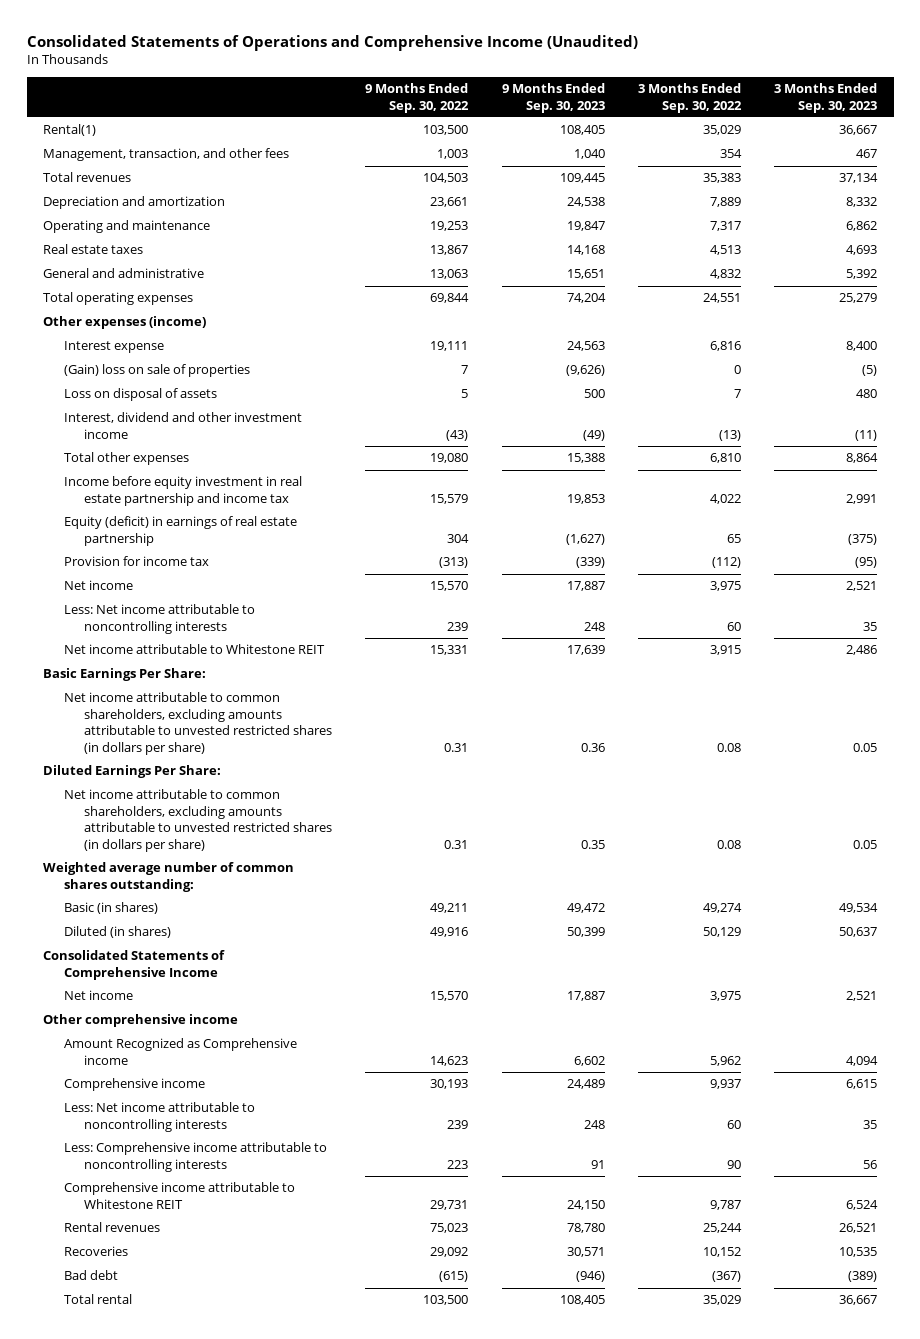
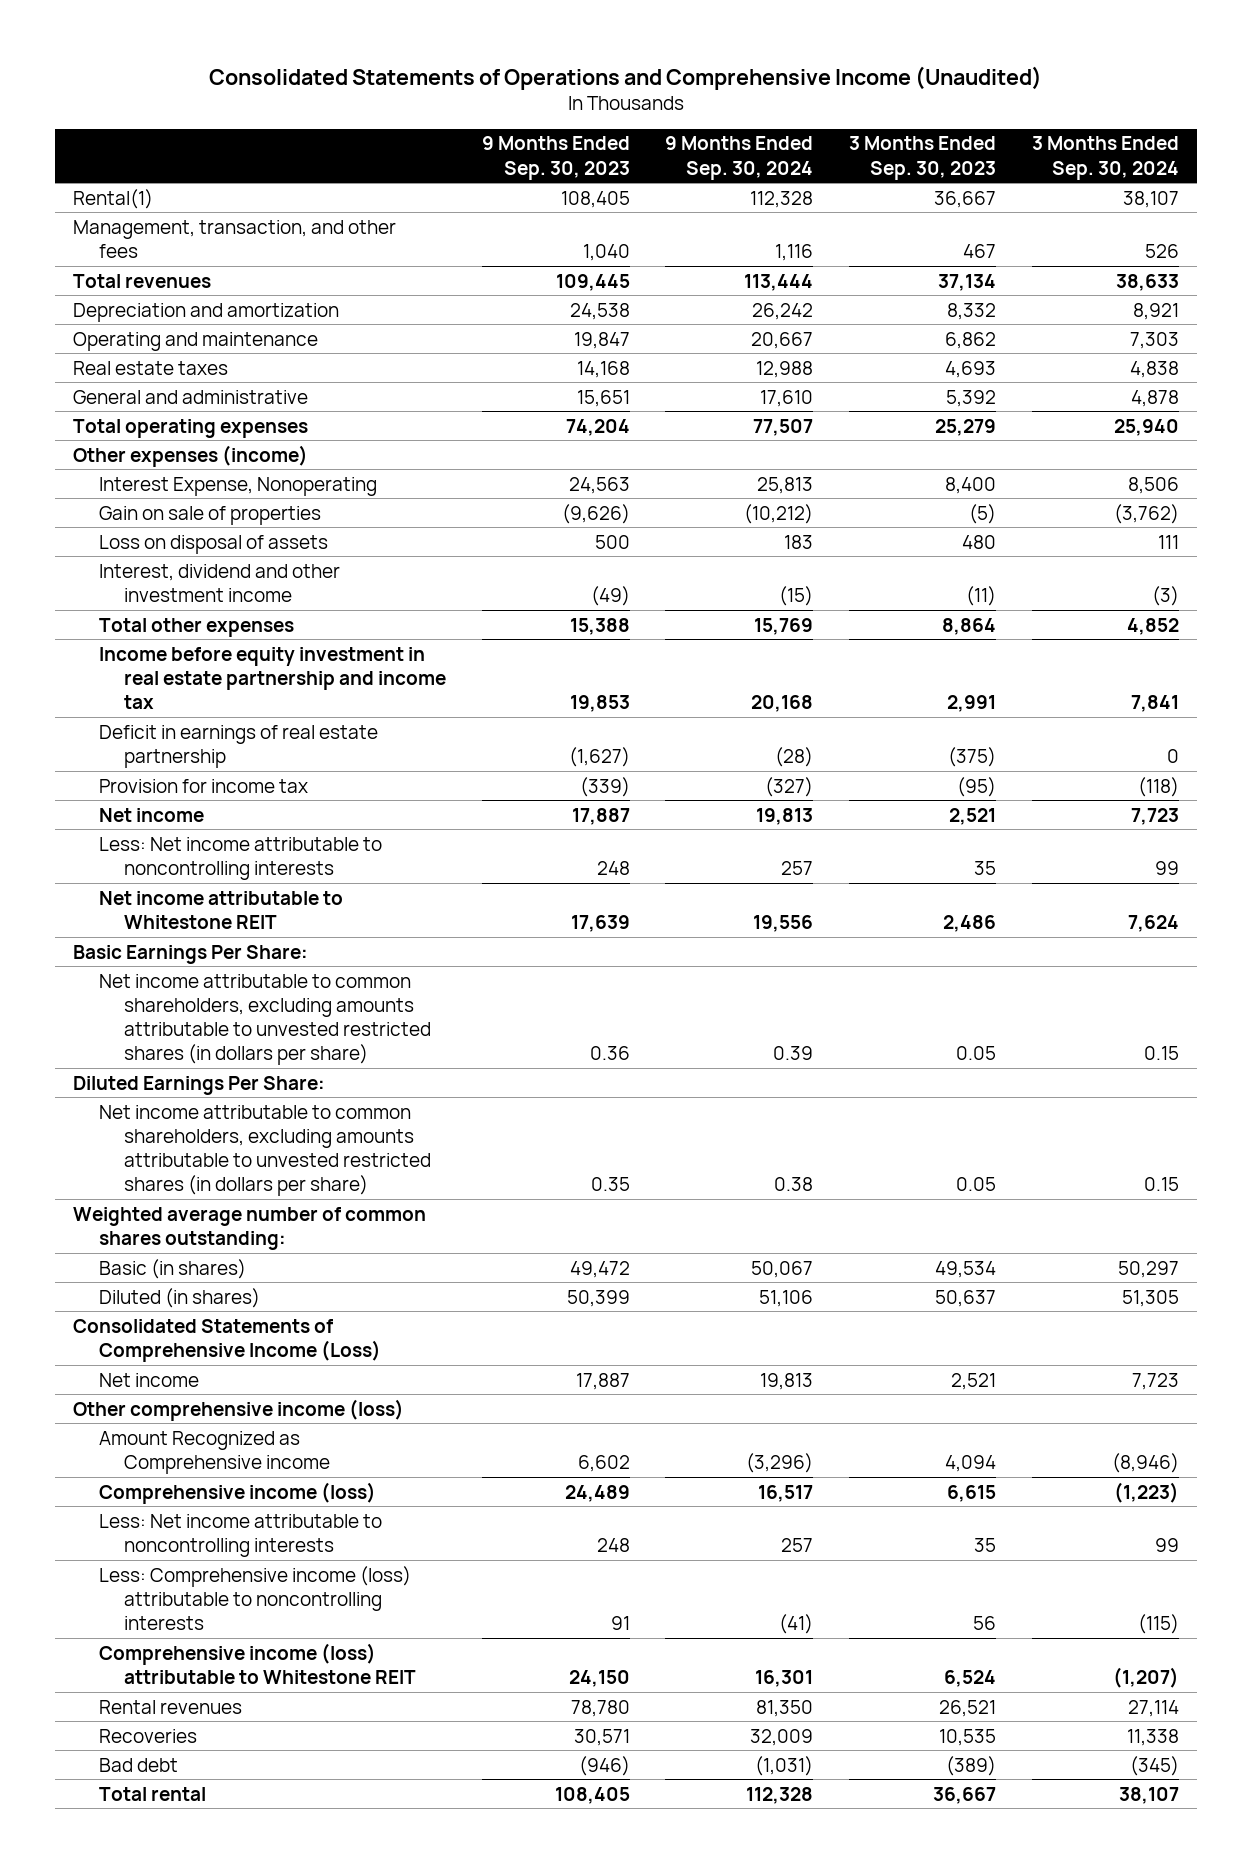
[365,83,470,113] 9 Months Ended Sep. 30, 2022 -> none
[637,83,742,113] 3 Months Ended Sep. 30, 2022 -> none
none -> [665,136,814,180] 9 Months Ended Sep. 30, 2024
none -> [1032,136,1180,180] 3 Months Ended Sep. 30, 2024
[63,341,164,354] Interest expense -> [98,476,377,496] Interest Expense, Nonoperating
[63,364,250,378] (Gain) loss on sale of properties -> [98,505,321,525] Gain on sale of properties
[63,516,297,546] Equity (deficit) in earnings of real estate partnership -> [98,724,378,768] Deficit in earnings of real estate partnership
[43,950,226,980] Consolidated Statements of Comprehensive Income -> [73,1318,381,1362] Consolidated Statements of Comprehensive Income (Loss)
[43,1014,239,1028] Other comprehensive income -> [73,1398,405,1421] Other comprehensive income (loss)
[63,1078,205,1092] Comprehensive income -> [98,1481,376,1504] Comprehensive income (loss)
[63,1142,327,1172] Less: Comprehensive income attributable to noncontrolling interests -> [98,1565,411,1630] Less: Comprehensive income (loss) attributable to noncontrolling interests
[63,1182,295,1209] Comprehensive income attributable to Whitestone REIT -> [98,1642,416,1684] Comprehensive income (loss) attributable to Whitestone REIT

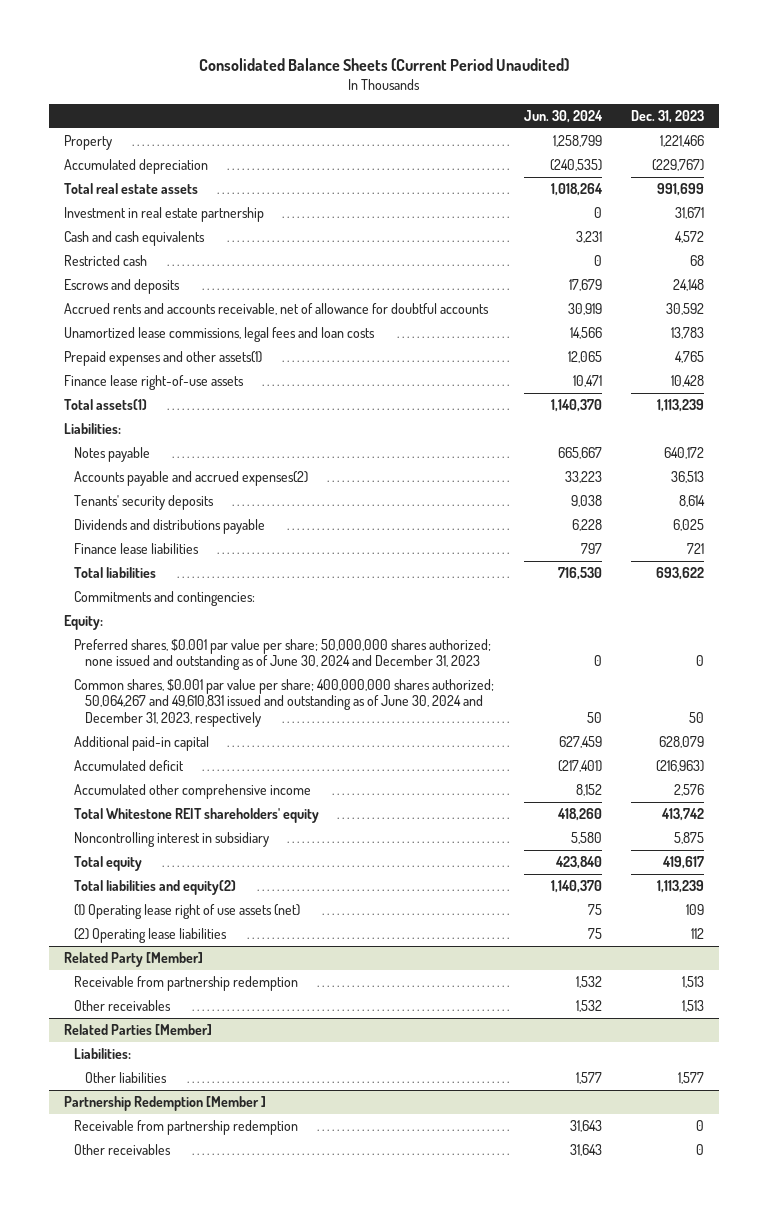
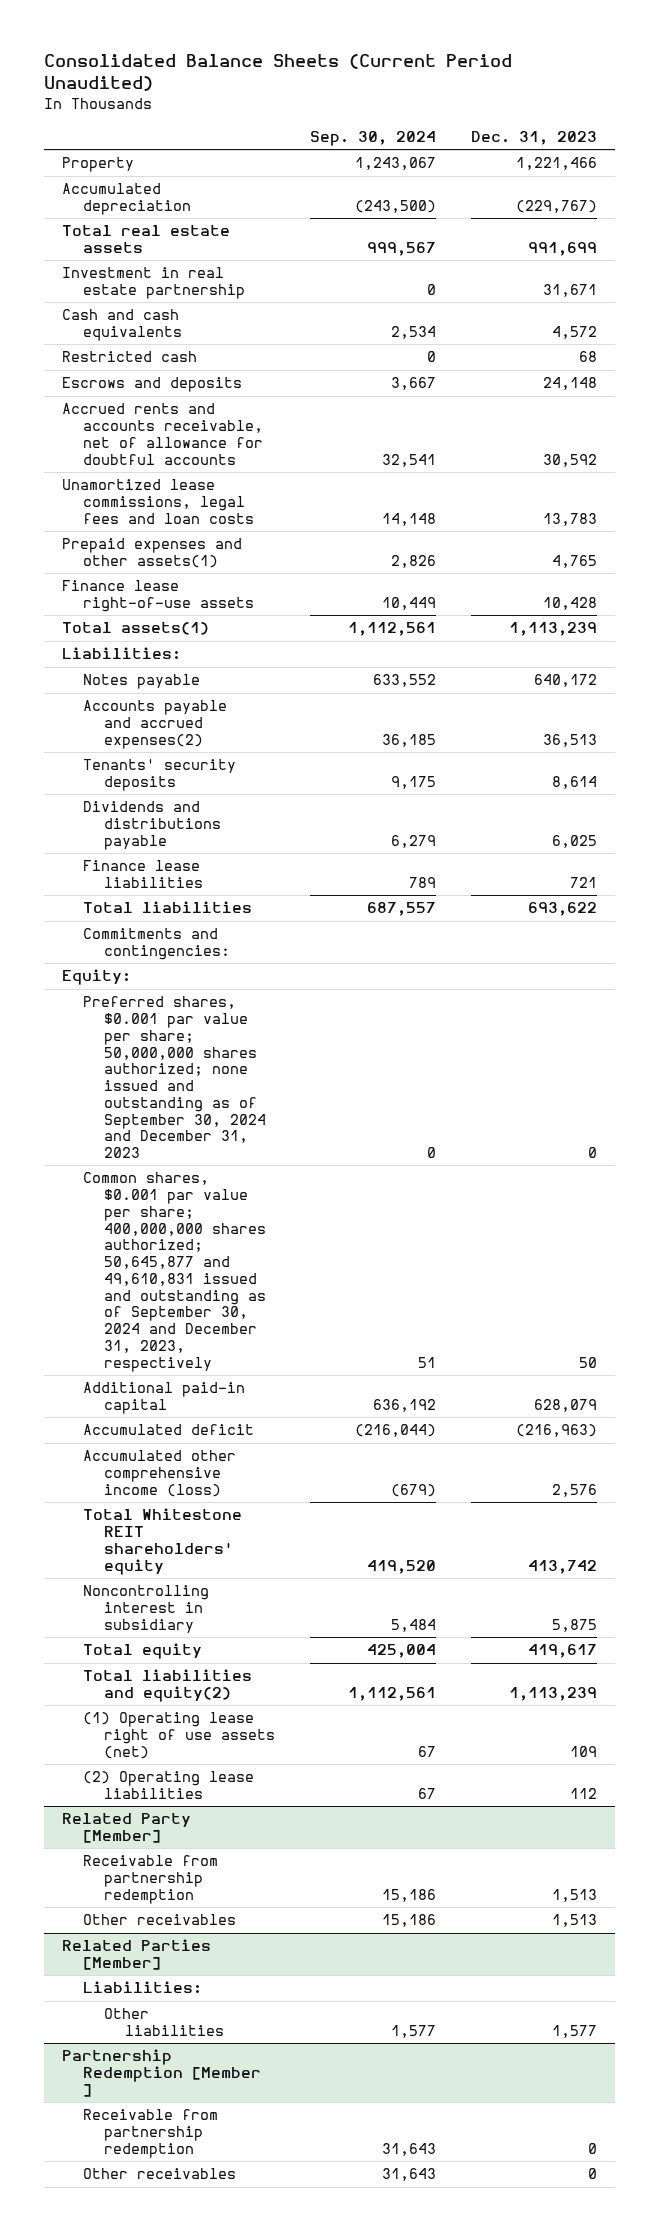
[523,109,603,123] Jun. 30, 2024 -> none
none -> [310,130,437,146] Sep. 30, 2024
[74,638,492,671] Preferred shares, $0.001 par value per share; 50,000,000 shares authorized; none issued and outstanding as of June 30, 2024 and December 31, 2023 -> [83,996,267,1159] Preferred shares, $0.001 par value per share; 50,000,000 shares authorized; none issued and outstanding as of September 30, 2024 and December 31, 2023
[74,678,495,727] Common shares, $0.001 par value per share; 400,000,000 shares authorized; 50,064,267 and 49,610,831 issued and outstanding as of June 30, 2024 and December 31, 2023, respectively -> [83,1172,267,1372] Common shares, $0.001 par value per share; 400,000,000 shares authorized; 50,645,877 and 49,610,831 issued and outstanding as of September 30, 2024 and December 31, 2023, respectively
[74,783,312,799] Accumulated other comprehensive income -> [83,1450,237,1497] Accumulated other comprehensive income (loss)

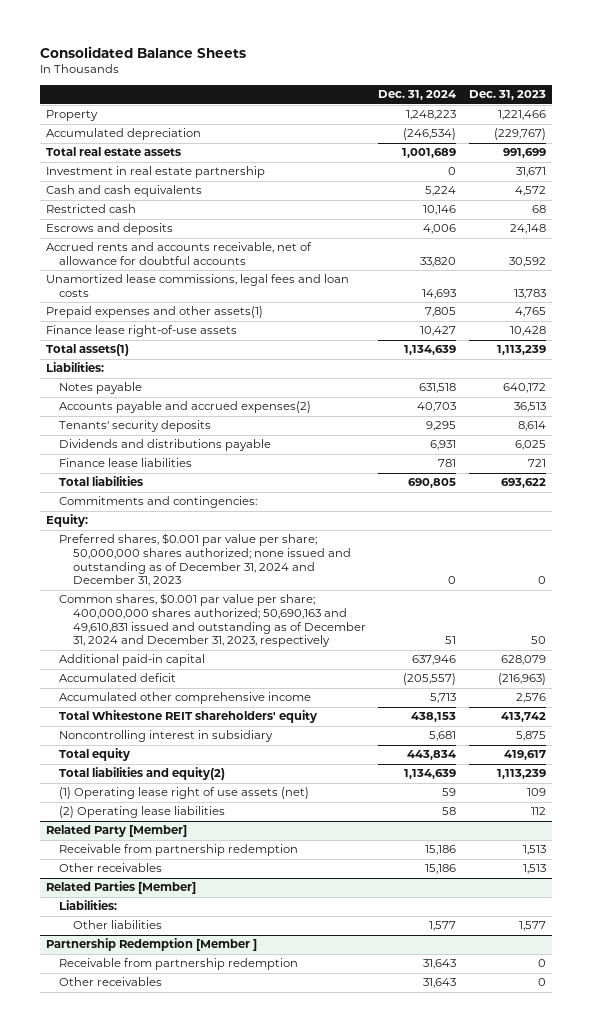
[44,53,513,92] Consolidated Balance Sheets (Current Period Unaudited) -> [39,45,246,58] Consolidated Balance Sheets
[310,130,437,146] Sep. 30, 2024 -> none
none -> [378,90,457,101] Dec. 31, 2024
[83,996,267,1159] Preferred shares, $0.001 par value per share; 50,000,000 shares authorized; none issued and outstanding as of September 30, 2024 and December 31, 2023 -> [59,533,352,587] Preferred shares, $0.001 par value per share; 50,000,000 shares authorized; none issued and outstanding as of December 31, 2024 and December 31, 2023
[83,1172,267,1372] Common shares, $0.001 par value per share; 400,000,000 shares authorized; 50,645,877 and 49,610,831 issued and outstanding as of September 30, 2024 and December 31, 2023, respectively -> [59,593,367,648] Common shares, $0.001 par value per share; 400,000,000 shares authorized; 50,690,163 and 49,610,831 issued and outstanding as of December 31, 2024 and December 31, 2023, respectively
[83,1450,237,1497] Accumulated other comprehensive income (loss) -> [59,692,312,705] Accumulated other comprehensive income

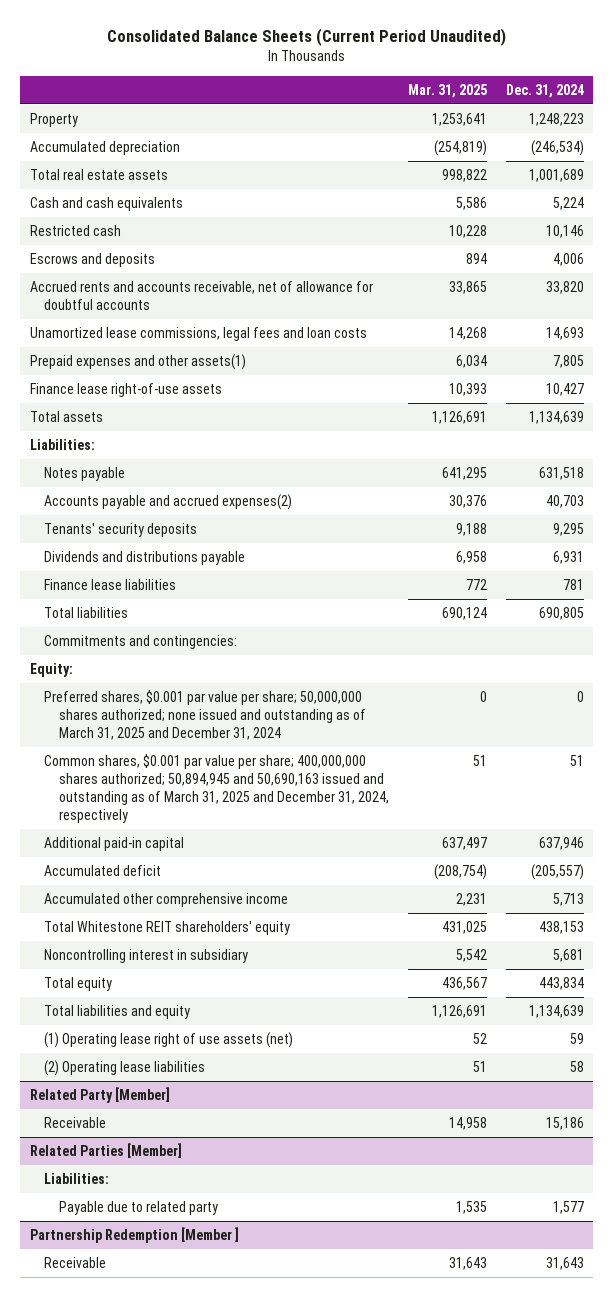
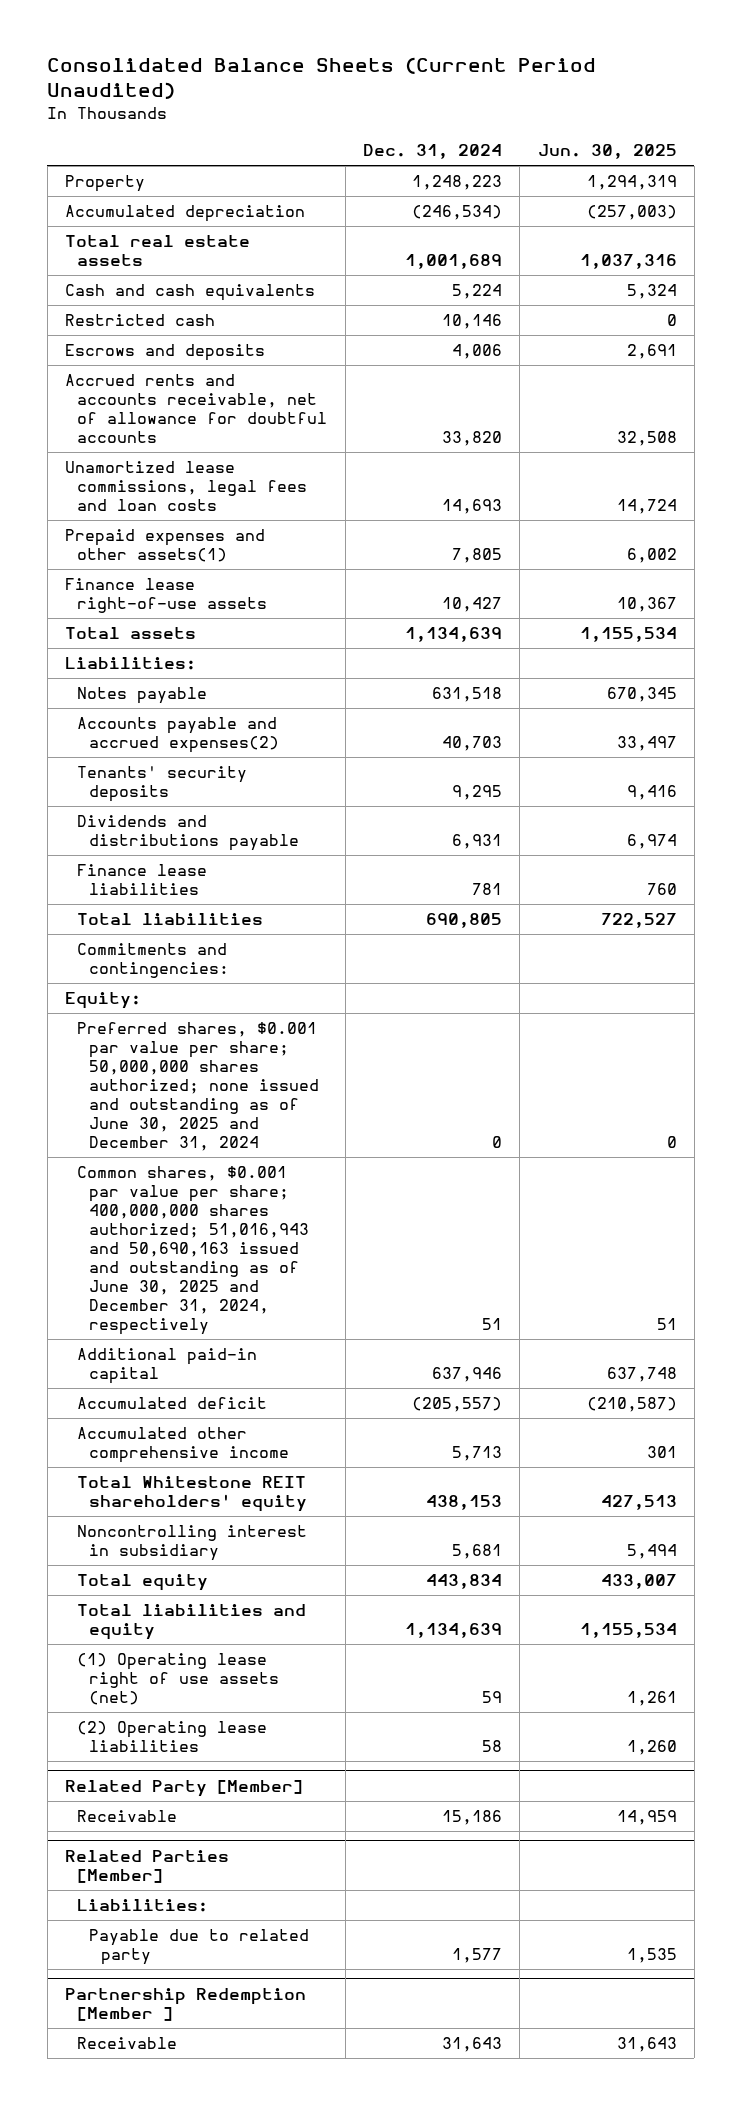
[407,83,487,98] Mar. 31, 2025 -> none
none -> [537,143,677,159] Jun. 30, 2025
[44,690,366,741] Preferred shares, $0.001 par value per share; 50,000,000 shares authorized; none issued and outstanding as of March 31, 2025 and December 31, 2024 -> [77,1022,320,1152] Preferred shares, $0.001 par value per share; 50,000,000 shares authorized; none issued and outstanding as of June 30, 2025 and December 31, 2024
[44,754,389,824] Common shares, $0.001 par value per share; 400,000,000 shares authorized; 50,894,945 and 50,690,163 issued and outstanding as of March 31, 2025 and December 31, 2024, respectively -> [77,1166,310,1336] Common shares, $0.001 par value per share; 400,000,000 shares authorized; 51,016,943 and 50,690,163 issued and outstanding as of June 30, 2025 and December 31, 2024, respectively

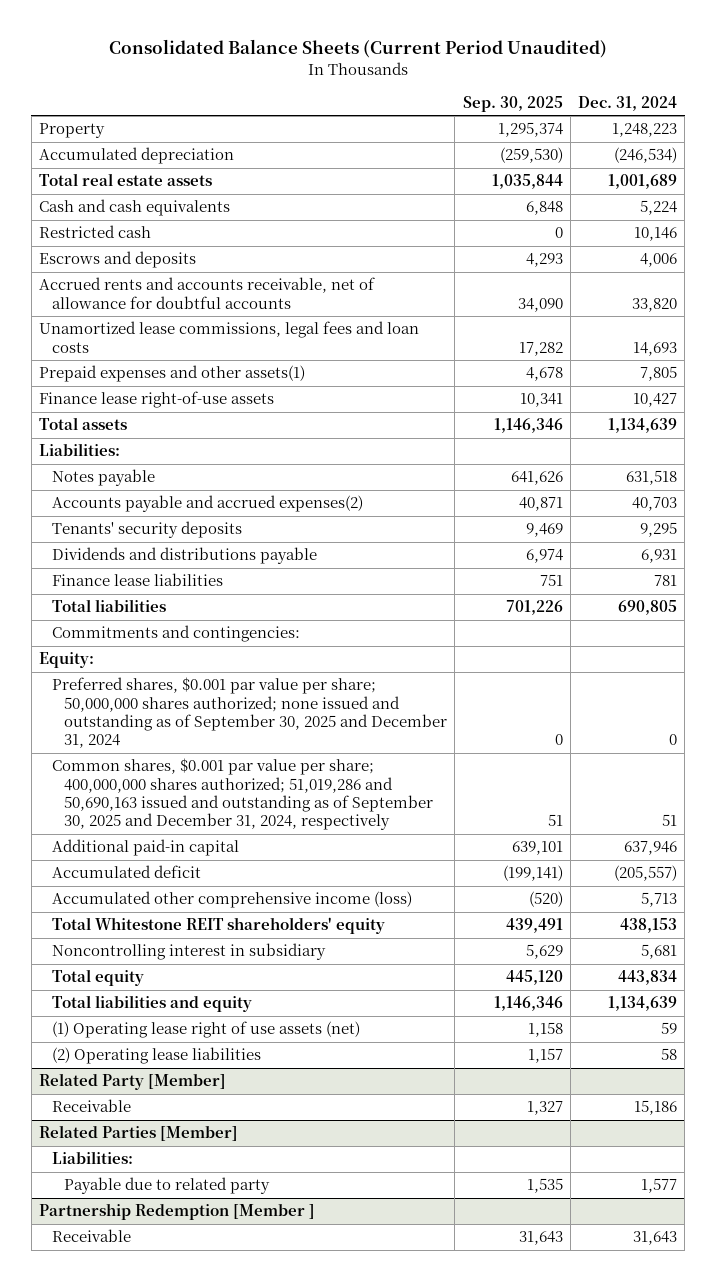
[537,143,677,159] Jun. 30, 2025 -> none
none -> [462,95,563,112] Sep. 30, 2025
[77,1022,320,1152] Preferred shares, $0.001 par value per share; 50,000,000 shares authorized; none issued and outstanding as of June 30, 2025 and December 31, 2024 -> [51,677,448,749] Preferred shares, $0.001 par value per share; 50,000,000 shares authorized; none issued and outstanding as of September 30, 2025 and December 31, 2024
[77,1166,310,1336] Common shares, $0.001 par value per share; 400,000,000 shares authorized; 51,016,943 and 50,690,163 issued and outstanding as of June 30, 2025 and December 31, 2024, respectively -> [51,758,434,831] Common shares, $0.001 par value per share; 400,000,000 shares authorized; 51,019,286 and 50,690,163 issued and outstanding as of September 30, 2025 and December 31, 2024, respectively
[77,1427,290,1464] Accumulated other comprehensive income -> [51,891,412,909] Accumulated other comprehensive income (loss)

